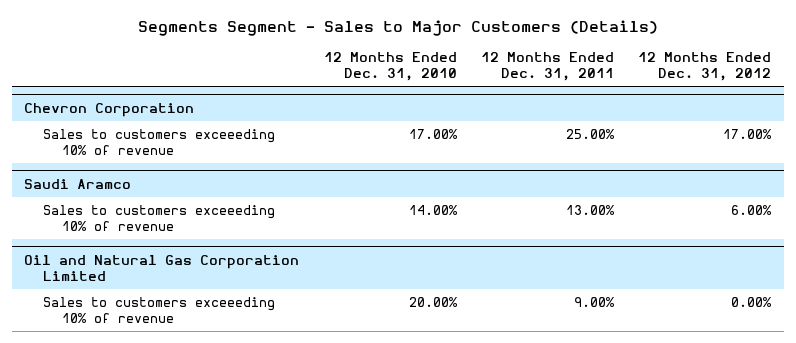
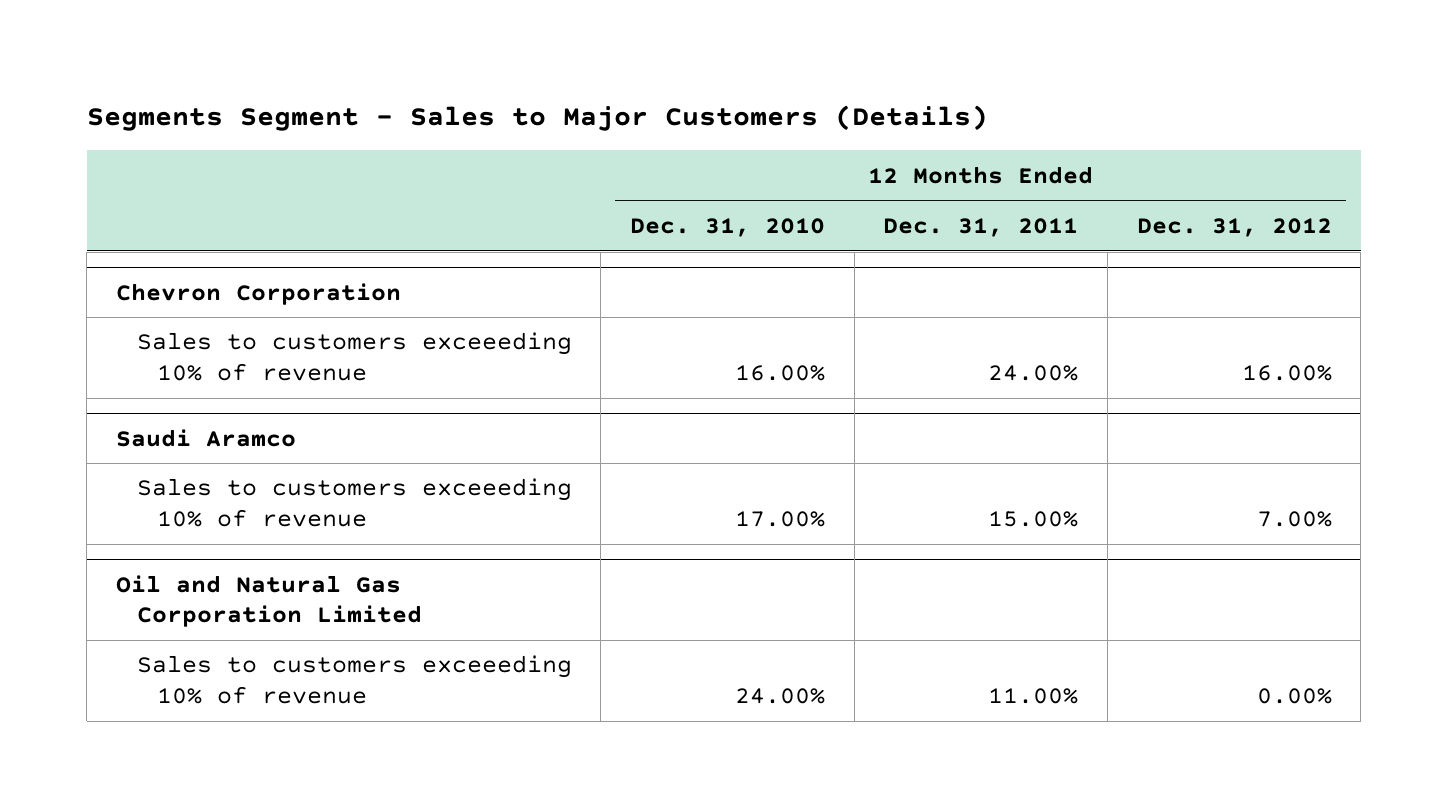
[408,128,458,139] 17.00% -> [734,365,825,382] 16.00%
[566,128,616,139] 25.00% -> [988,365,1079,382] 24.00%
[723,128,773,139] 17.00% -> [1241,365,1332,382] 16.00%
[408,204,458,215] 14.00% -> [734,511,825,528] 17.00%
[566,204,616,215] 13.00% -> [988,511,1079,528] 15.00%
[731,204,773,215] 6.00% -> [1256,511,1332,528] 7.00%
[408,296,458,307] 20.00% -> [734,688,825,705] 24.00%
[574,296,616,307] 9.00% -> [988,688,1079,705] 11.00%

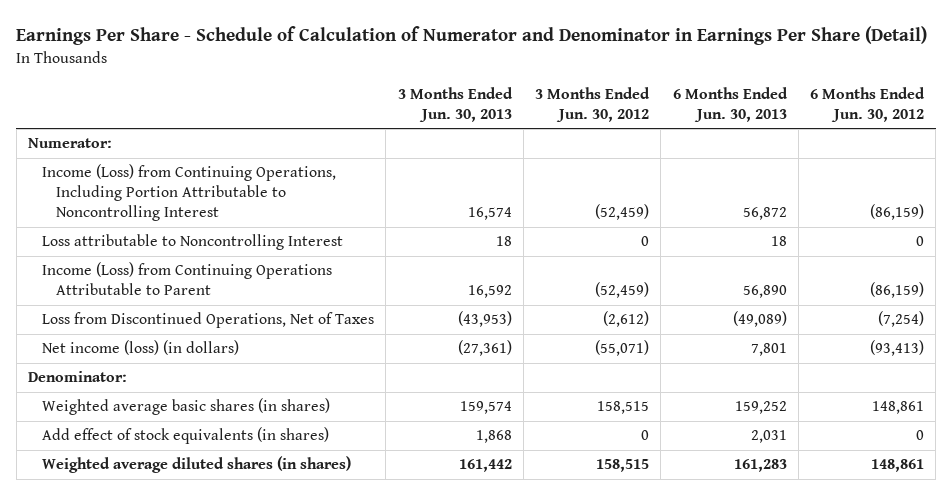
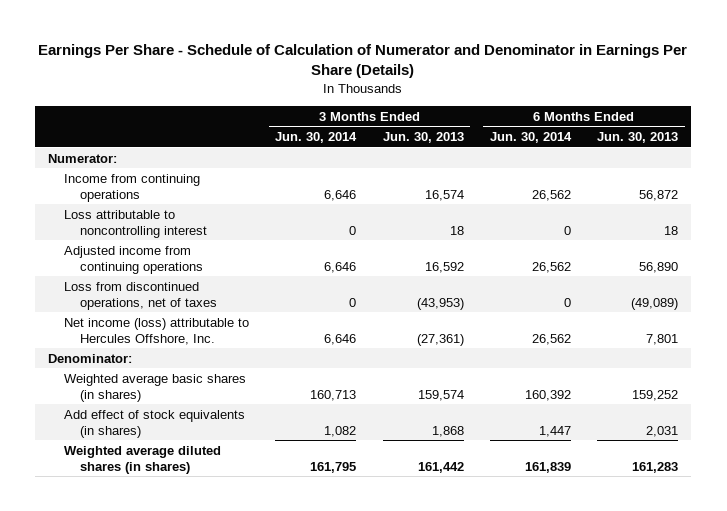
[16,26,928,46] Earnings Per Share - Schedule of Calculation of Numerator and Denominator in Earnings Per Share (Detail) -> [38,44,688,79] Earnings Per Share - Schedule of Calculation of Numerator and Denominator in Earnings Per Share (Details)
[535,86,651,122] 3 Months Ended Jun. 30, 2012 -> none
[810,86,926,122] 6 Months Ended Jun. 30, 2012 -> none
none -> [275,131,358,143] Jun. 30, 2014
none -> [489,131,572,143] Jun. 30, 2014
[42,164,337,222] Income (Loss) from Continuing Operations, Including Portion Attributable to Noncontrolling Interest -> [64,173,201,202] Income from continuing operations
[42,234,344,251] Loss attributable to Noncontrolling Interest -> [64,209,207,238] Loss attributable to noncontrolling interest
[42,262,333,296] Income (Loss) from Continuing Operations Attributable to Parent -> [64,245,203,274] Adjusted income from continuing operations
[42,312,375,329] Loss from Discontinued Operations, Net of Taxes -> [64,281,217,310] Loss from discontinued operations, net of taxes
[42,340,240,356] Net income (loss) (in dollars) -> [64,317,250,345] Net income (loss) attributable to Hercules Offshore, Inc.

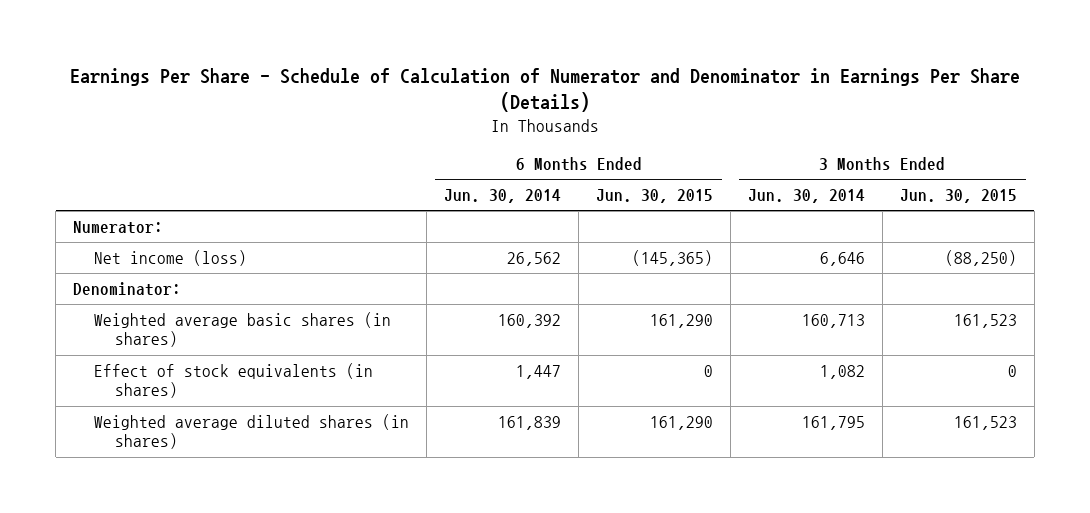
[382,131,464,143] Jun. 30, 2013 -> none
[597,131,679,143] Jun. 30, 2013 -> none
none -> [596,189,714,204] Jun. 30, 2015
none -> [899,189,1017,204] Jun. 30, 2015
[64,173,201,202] Income from continuing operations -> none
[64,209,207,238] Loss attributable to noncontrolling interest -> none
[64,245,203,274] Adjusted income from continuing operations -> none
[64,281,217,310] Loss from discontinued operations, net of taxes -> none
[64,317,250,345] Net income (loss) attributable to Hercules Offshore, Inc. -> [94,250,248,267] Net income (loss)
[64,409,246,438] Add effect of stock equivalents (in shares) -> [94,363,374,399] Effect of stock equivalents (in shares)

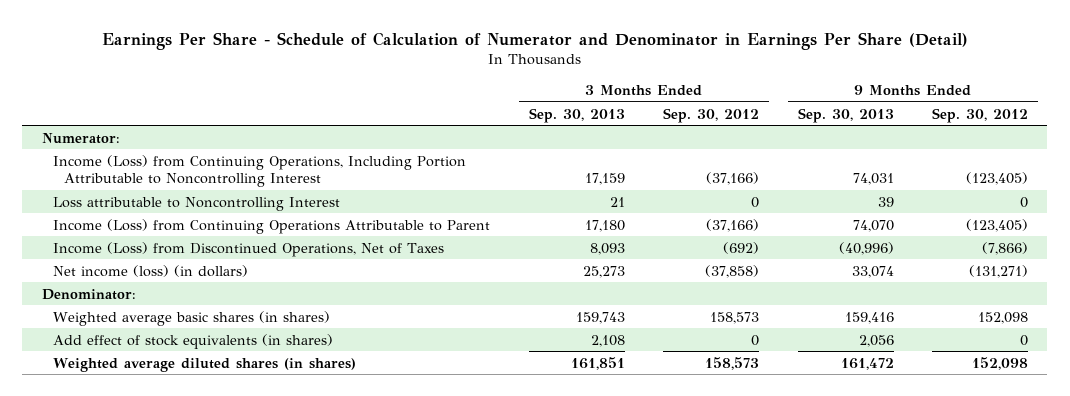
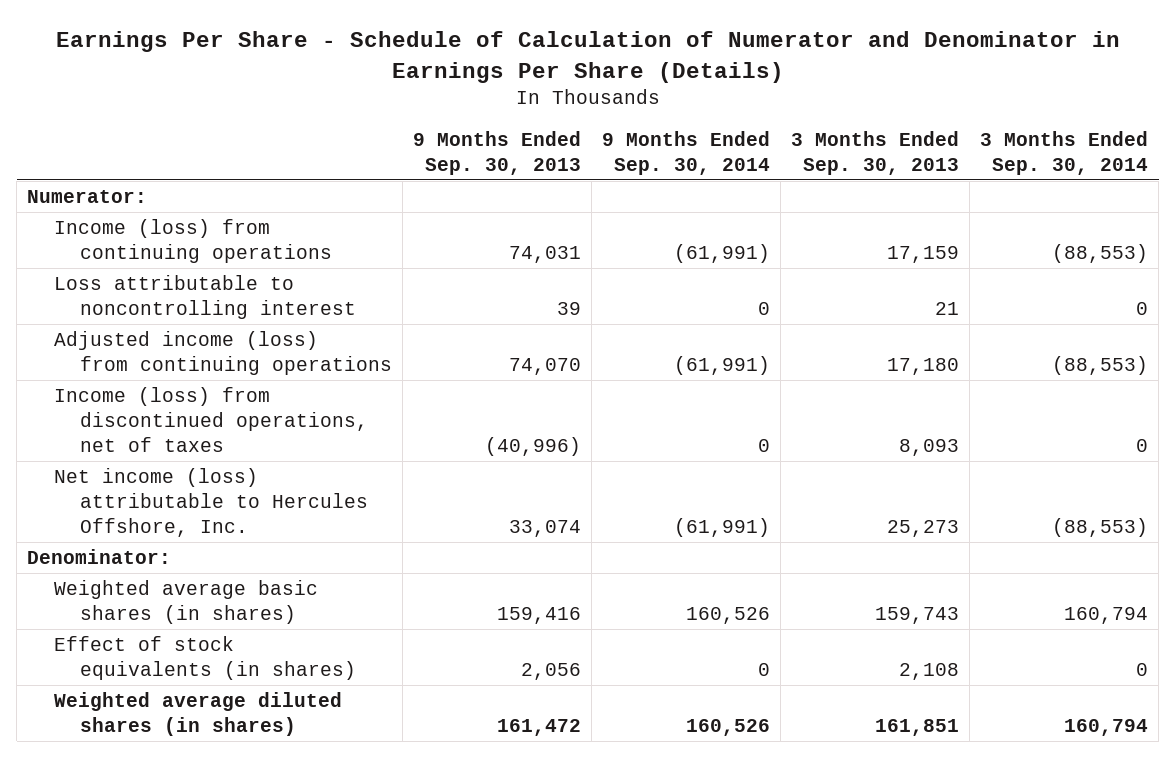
[101,31,968,50] Earnings Per Share - Schedule of Calculation of Numerator and Denominator in Earnings Per Share (Detail) -> [55,31,1120,83] Earnings Per Share - Schedule of Calculation of Numerator and Denominator in Earnings Per Share (Details)
[663,107,760,123] Sep. 30, 2012 -> none
[932,107,1029,123] Sep. 30, 2012 -> none
none -> [602,130,771,175] 9 Months Ended Sep. 30, 2014
none -> [980,130,1149,175] 3 Months Ended Sep. 30, 2014
[53,154,467,188] Income (Loss) from Continuing Operations, Including Portion Attributable to Noncontrolling Interest -> [53,218,333,263] Income (loss) from continuing operations
[53,196,341,211] Loss attributable to Noncontrolling Interest -> [53,274,357,319] Loss attributable to noncontrolling interest
[53,218,491,234] Income (Loss) from Continuing Operations Attributable to Parent -> [53,330,393,375] Adjusted income (loss) from continuing operations
[53,241,445,257] Income (Loss) from Discontinued Operations, Net of Taxes -> [53,386,369,453] Income (loss) from discontinued operations, net of taxes
[53,264,249,277] Net income (loss) (in dollars) -> [53,467,369,538] Net income (loss) attributable to Hercules Offshore, Inc.
[53,333,334,349] Add effect of stock equivalents (in shares) -> [53,635,357,680] Effect of stock equivalents (in shares)

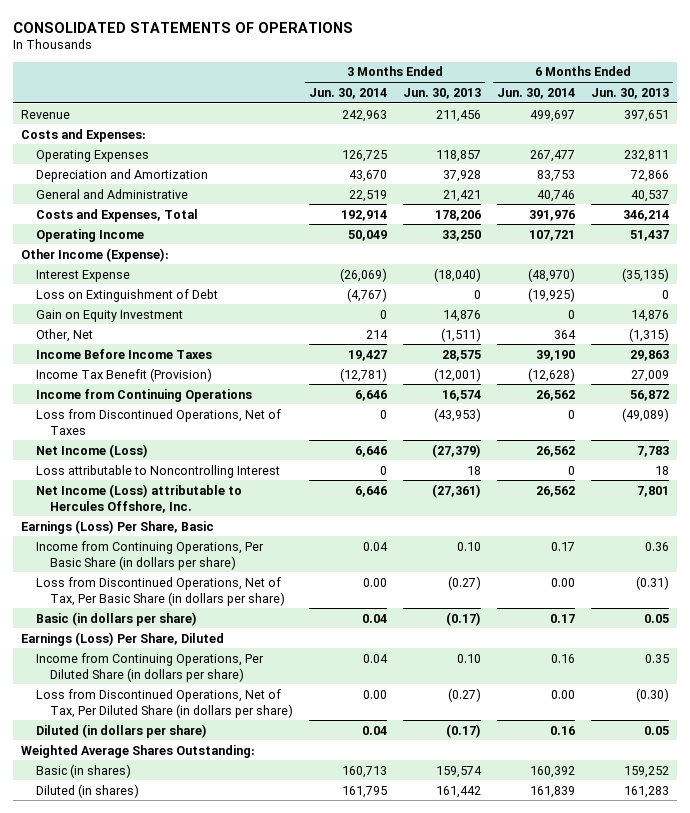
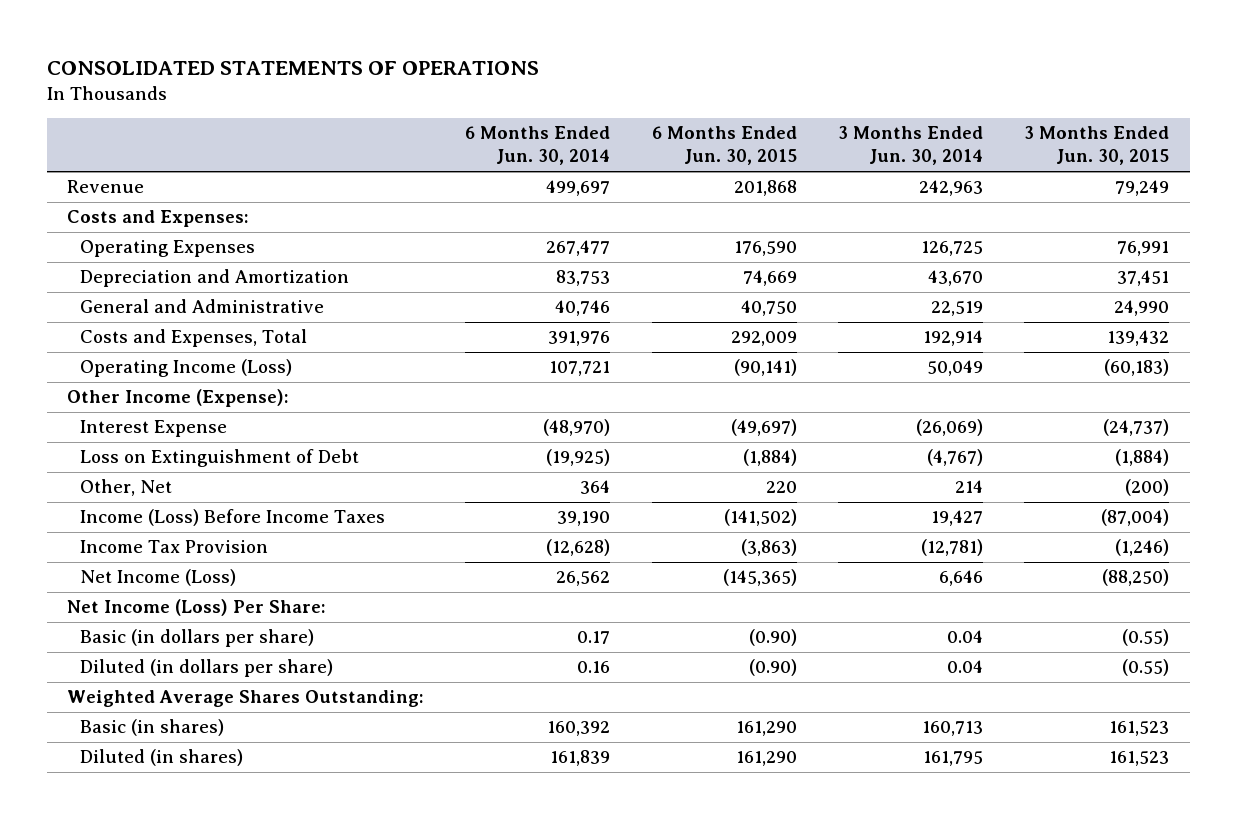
[403,87,482,99] Jun. 30, 2013 -> none
[591,87,670,99] Jun. 30, 2013 -> none
none -> [651,126,797,166] 6 Months Ended Jun. 30, 2015
none -> [1024,126,1170,166] 3 Months Ended Jun. 30, 2015
[35,228,144,242] Operating Income -> [80,359,293,378] Operating Income (Loss)
[35,309,183,322] Gain on Equity Investment -> none
[35,388,252,402] Income from Continuing Operations -> none
[35,408,281,435] Loss from Discontinued Operations, Net of Taxes -> none
[35,348,212,359] Income Before Income Taxes -> [80,509,386,527] Income (Loss) Before Income Taxes
[35,367,212,382] Income Tax Benefit (Provision) -> [80,540,269,554] Income Tax Provision
[35,464,280,478] Loss attributable to Noncontrolling Interest -> none
[35,483,242,513] Net Income (Loss) attributable to Hercules Offshore, Inc. -> none
[21,519,215,534] Earnings (Loss) Per Share, Basic -> none
[35,540,264,570] Income from Continuing Operations, Per Basic Share (in dollars per share) -> none
[35,576,286,606] Loss from Discontinued Operations, Net of Tax, Per Basic Share (in dollars per share) -> none
none -> [67,599,327,617] Net Income (Loss) Per Share:
[21,631,225,646] Earnings (Loss) Per Share, Diluted -> none
[35,652,264,682] Income from Continuing Operations, Per Diluted Share (in dollars per share) -> none
[35,688,294,718] Loss from Discontinued Operations, Net of Tax, Per Diluted Share (in dollars per share) -> none

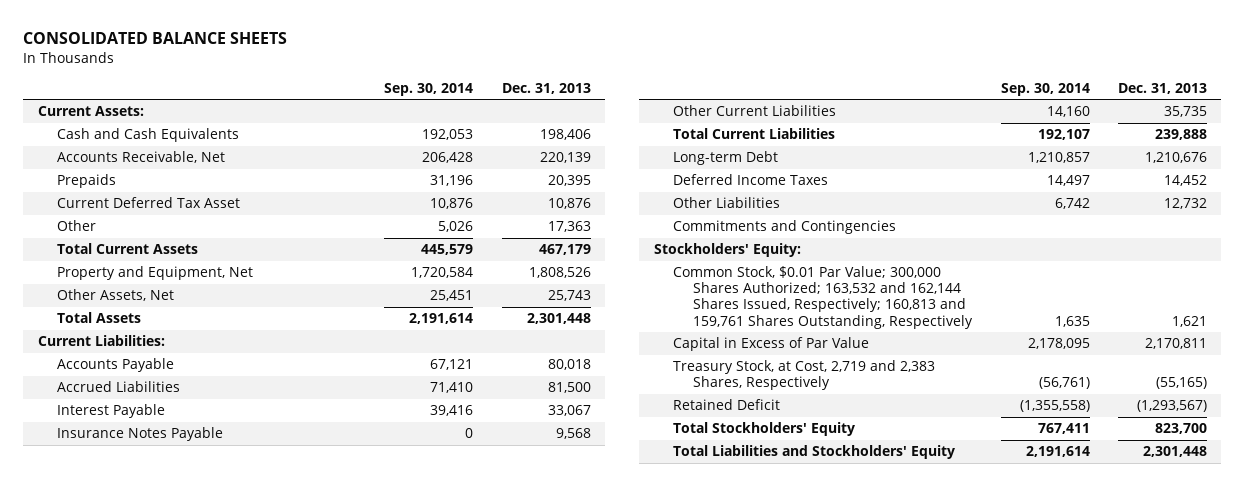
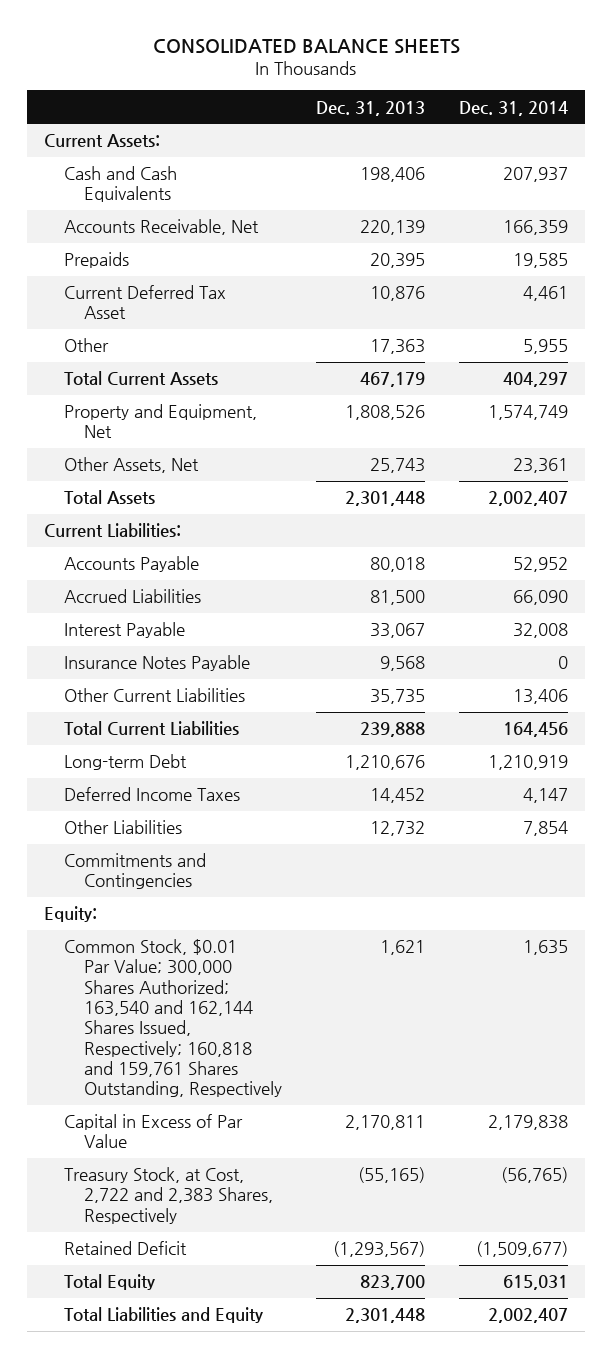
[384,82,474,96] Sep. 30, 2014 -> none
none -> [459,100,569,116] Dec. 31, 2014
[653,243,801,258] Stockholders' Equity: -> [43,906,97,923] Equity:
[673,266,974,329] Common Stock, $0.01 Par Value; 300,000 Shares Authorized; 163,532 and 162,144 Shares Issued, Respectively; 160,813 and 159,761 Shares Outstanding, Respectively -> [63,939,282,1098] Common Stock, $0.01 Par Value; 300,000 Shares Authorized; 163,540 and 162,144 Shares Issued, Respectively; 160,818 and 159,761 Shares Outstanding, Respectively
[673,360,936,391] Treasury Stock, at Cost, 2,719 and 2,383 Shares, Respectively -> [63,1167,273,1224] Treasury Stock, at Cost, 2,722 and 2,383 Shares, Respectively
[673,422,856,437] Total Stockholders' Equity -> [63,1274,155,1291] Total Equity
[673,445,956,460] Total Liabilities and Stockholders' Equity -> [63,1307,263,1324] Total Liabilities and Equity

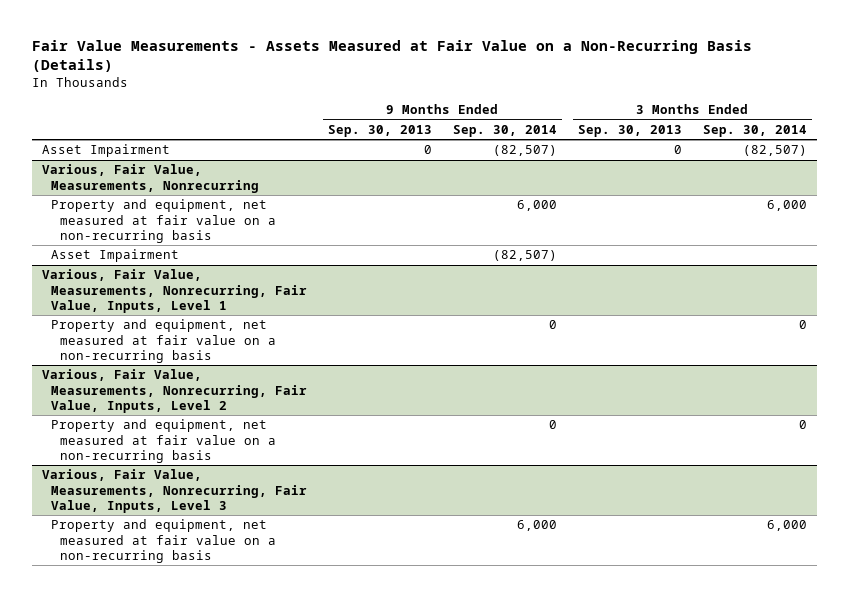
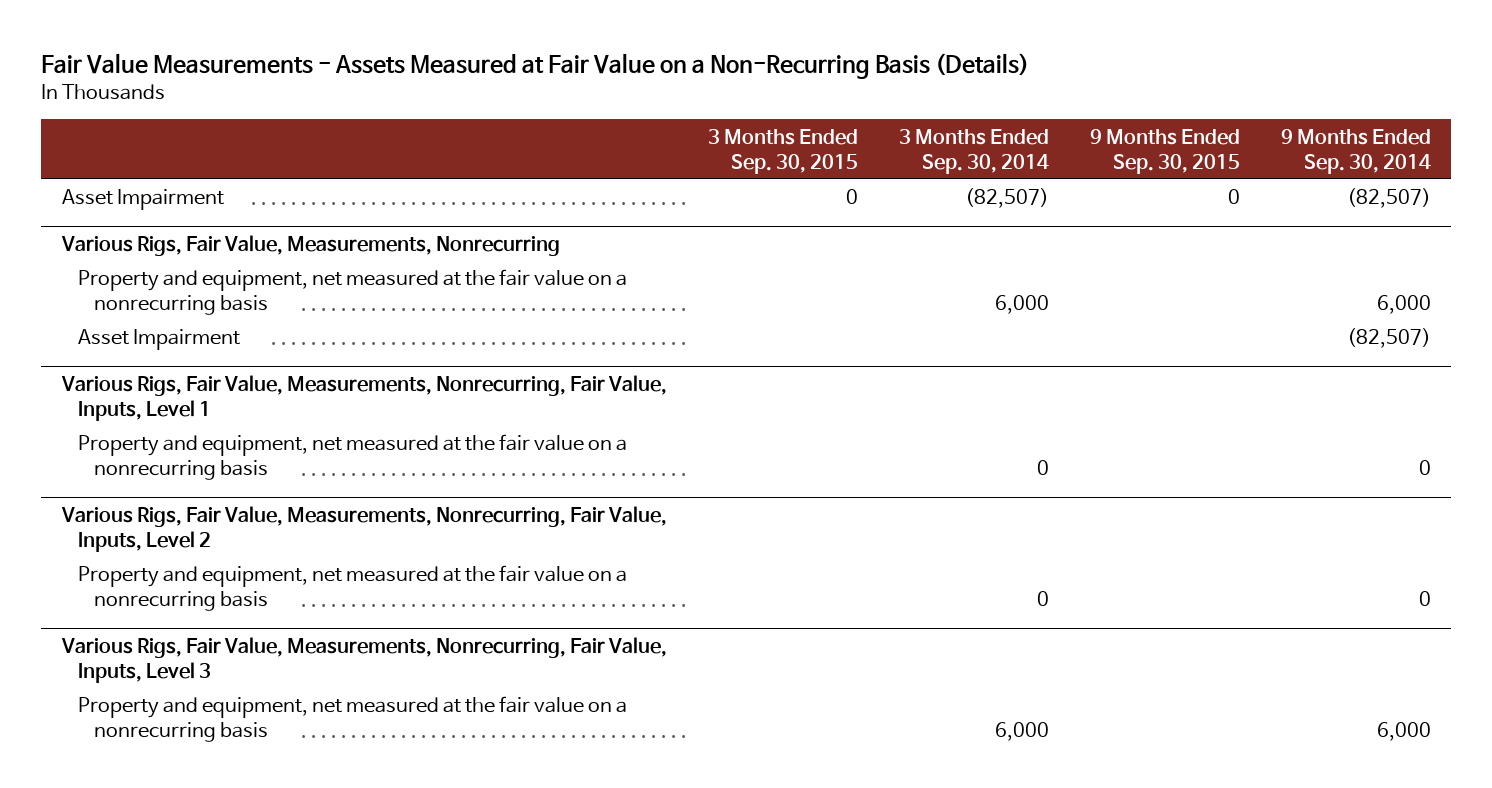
[328,124,433,137] Sep. 30, 2013 -> none
[577,124,682,137] Sep. 30, 2013 -> none
none -> [707,128,858,174] 3 Months Ended Sep. 30, 2015
none -> [1089,128,1240,174] 9 Months Ended Sep. 30, 2015
[41,164,260,193] Various, Fair Value, Measurements, Nonrecurring -> [60,234,560,256] Various Rigs, Fair Value, Measurements, Nonrecurring
[51,199,277,243] Property and equipment, net measured at fair value on a non-recurring basis -> [77,269,627,316] Property and equipment, net measured at the fair value on a nonrecurring basis
[41,269,308,313] Various, Fair Value, Measurements, Nonrecurring, Fair Value, Inputs, Level 1 -> [60,374,667,421] Various Rigs, Fair Value, Measurements, Nonrecurring, Fair Value, Inputs, Level 1
[51,319,277,363] Property and equipment, net measured at fair value on a non-recurring basis -> [77,434,627,481] Property and equipment, net measured at the fair value on a nonrecurring basis
[41,369,308,413] Various, Fair Value, Measurements, Nonrecurring, Fair Value, Inputs, Level 2 -> [60,505,667,552] Various Rigs, Fair Value, Measurements, Nonrecurring, Fair Value, Inputs, Level 2
[51,419,277,463] Property and equipment, net measured at fair value on a non-recurring basis -> [77,565,627,612] Property and equipment, net measured at the fair value on a nonrecurring basis
[41,469,308,513] Various, Fair Value, Measurements, Nonrecurring, Fair Value, Inputs, Level 3 -> [60,636,667,683] Various Rigs, Fair Value, Measurements, Nonrecurring, Fair Value, Inputs, Level 3
[51,519,277,563] Property and equipment, net measured at fair value on a non-recurring basis -> [77,696,627,743] Property and equipment, net measured at the fair value on a nonrecurring basis

